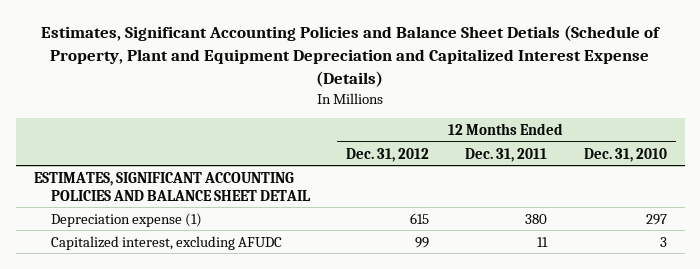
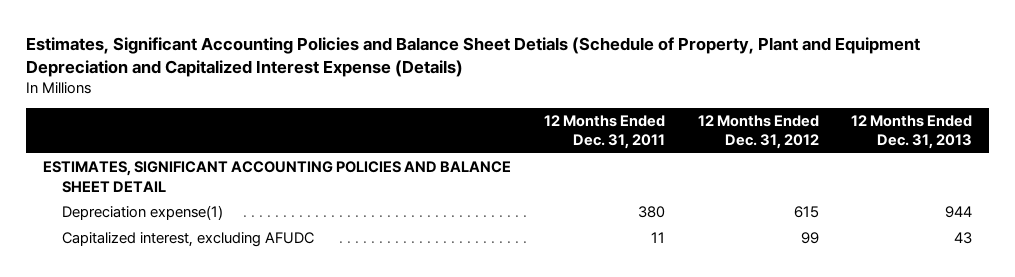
[583,147,667,162] Dec. 31, 2010 -> none
none -> [851,115,973,150] 12 Months Ended Dec. 31, 2013
[50,212,202,227] Depreciation expense (1) -> [61,205,223,221] Depreciation expense(1)

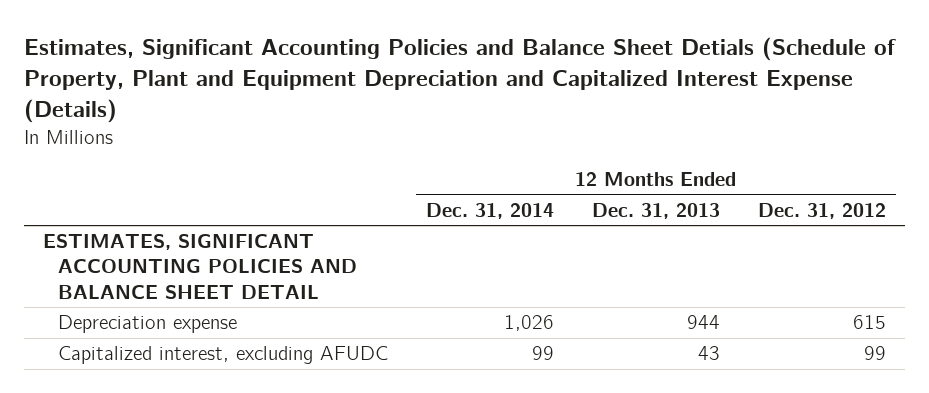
[543,115,665,150] 12 Months Ended Dec. 31, 2011 -> none
none -> [425,202,554,219] Dec. 31, 2014
[61,205,223,221] Depreciation expense(1) -> [57,315,237,334] Depreciation expense

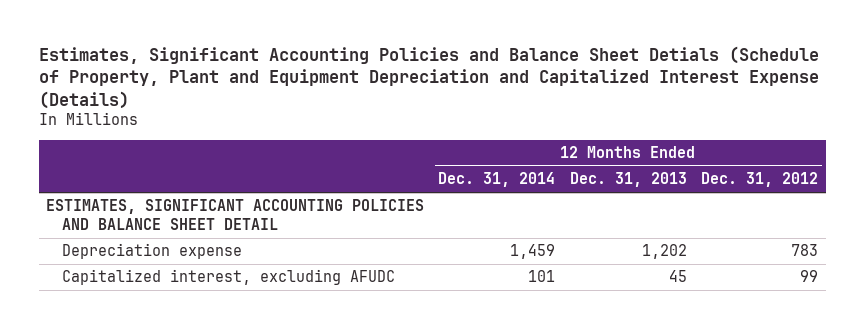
[503,315,554,332] 1,026 -> [510,244,556,260] 1,459
[686,315,720,330] 944 -> [641,244,687,260] 1,202
[853,315,887,330] 615 -> [791,244,819,257] 783
[531,346,554,361] 99 -> [528,270,556,283] 101
[697,346,720,361] 43 -> [668,270,687,283] 45

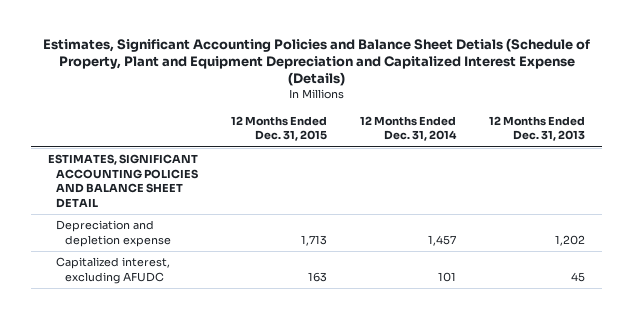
[701,172,819,188] Dec. 31, 2012 -> none
none -> [231,115,328,142] 12 Months Ended Dec. 31, 2015
[61,243,242,260] Depreciation expense -> [56,220,171,247] Depreciation and depletion expense
[510,244,556,260] 1,459 -> [428,234,457,246] 1,457

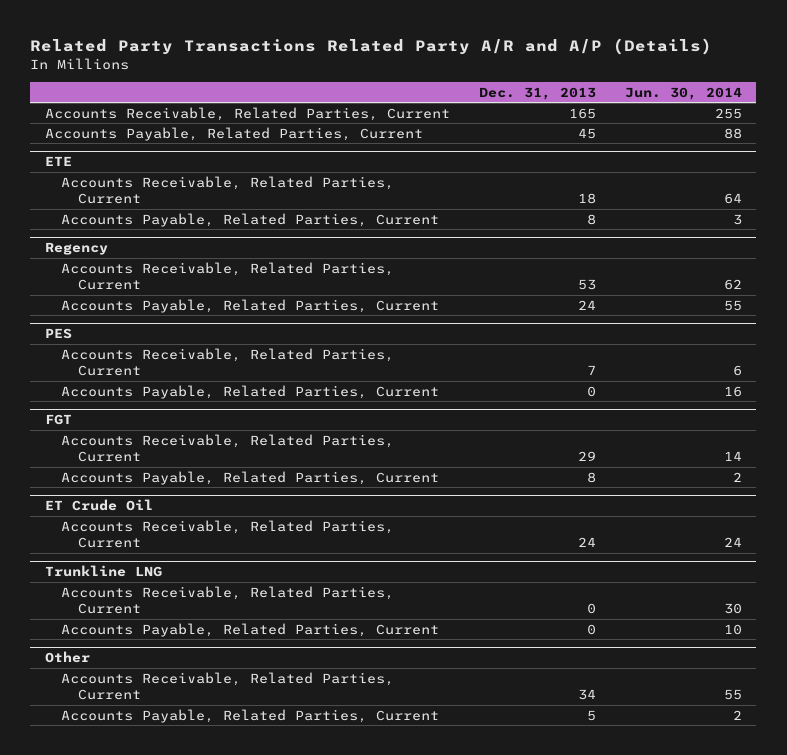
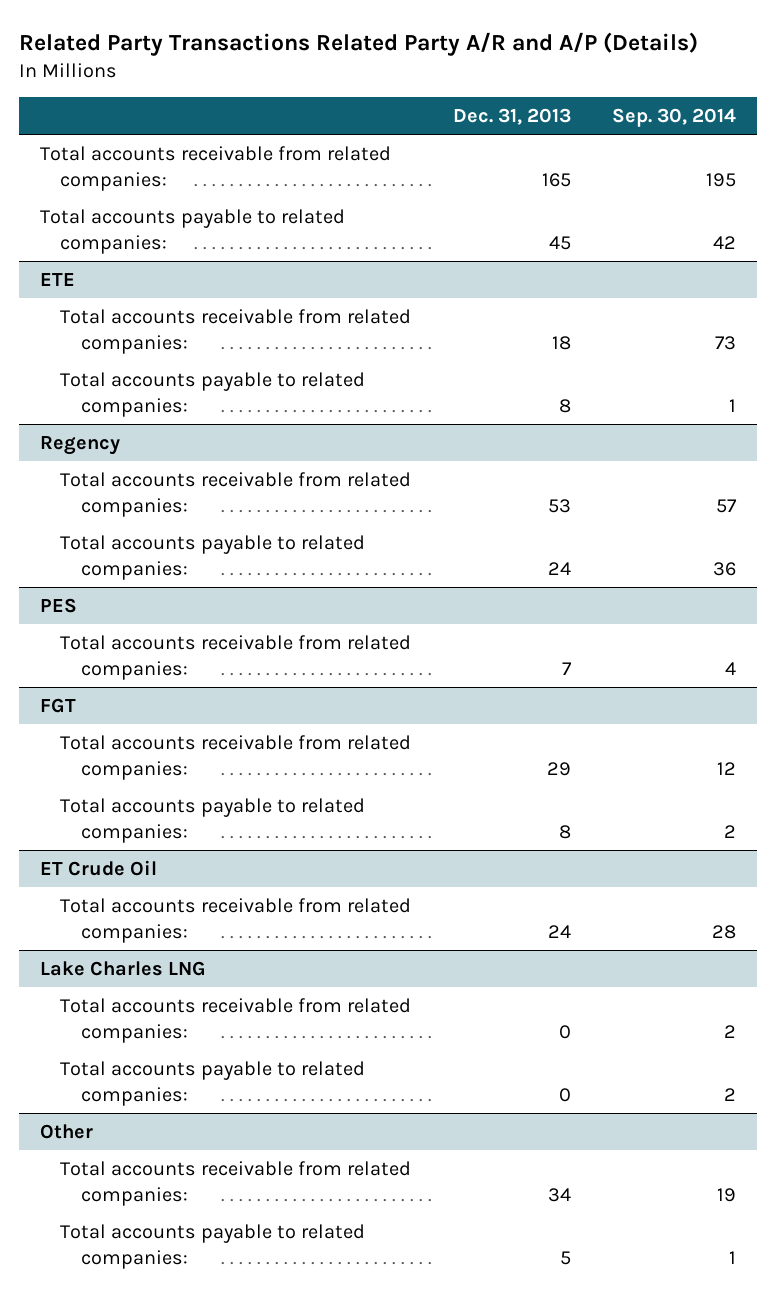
[624,86,742,100] Jun. 30, 2014 -> none
none -> [612,108,737,128] Sep. 30, 2014
[44,106,450,121] Accounts Receivable, Related Parties, Current -> [39,145,391,191] Total accounts receivable from related companies:
[44,126,423,141] Accounts Payable, Related Parties, Current -> [39,208,345,254] Total accounts payable to related companies:
[61,175,395,205] Accounts Receivable, Related Parties, Current -> [60,308,412,354] Total accounts receivable from related companies:
[61,212,440,227] Accounts Payable, Related Parties, Current -> [60,371,366,417] Total accounts payable to related companies:
[61,261,395,291] Accounts Receivable, Related Parties, Current -> [60,471,412,517] Total accounts receivable from related companies:
[61,298,440,313] Accounts Payable, Related Parties, Current -> [60,534,366,580] Total accounts payable to related companies:
[61,384,440,399] Accounts Payable, Related Parties, Current -> none
[61,347,395,377] Accounts Receivable, Related Parties, Current -> [60,634,412,680] Total accounts receivable from related companies:
[61,433,395,463] Accounts Receivable, Related Parties, Current -> [60,734,412,780] Total accounts receivable from related companies:
[61,470,440,485] Accounts Payable, Related Parties, Current -> [60,797,366,843] Total accounts payable to related companies:
[44,565,162,578] Trunkline LNG -> none
[61,519,395,549] Accounts Receivable, Related Parties, Current -> [60,897,412,943] Total accounts receivable from related companies:
none -> [39,960,206,976] Lake Charles LNG
[61,585,395,615] Accounts Receivable, Related Parties, Current -> [60,997,412,1043] Total accounts receivable from related companies:
[61,622,440,637] Accounts Payable, Related Parties, Current -> [60,1060,366,1106] Total accounts payable to related companies:
[61,671,395,701] Accounts Receivable, Related Parties, Current -> [60,1160,412,1206] Total accounts receivable from related companies:
[61,708,440,723] Accounts Payable, Related Parties, Current -> [60,1223,366,1269] Total accounts payable to related companies:

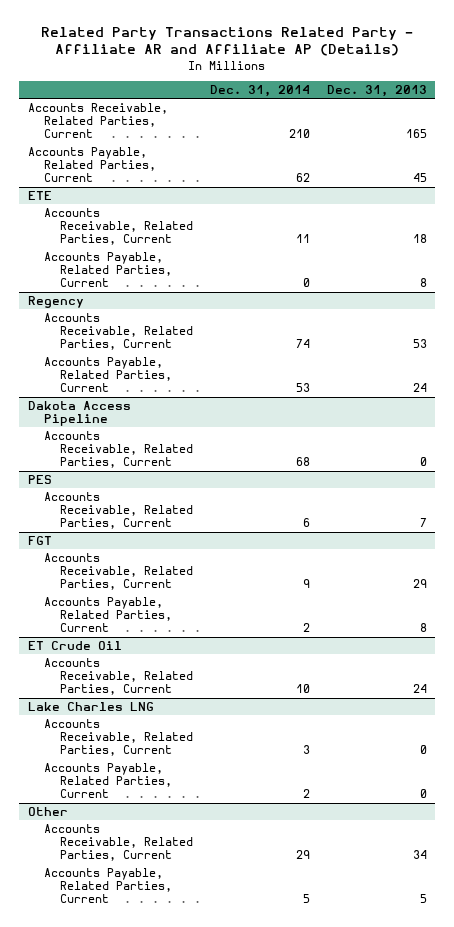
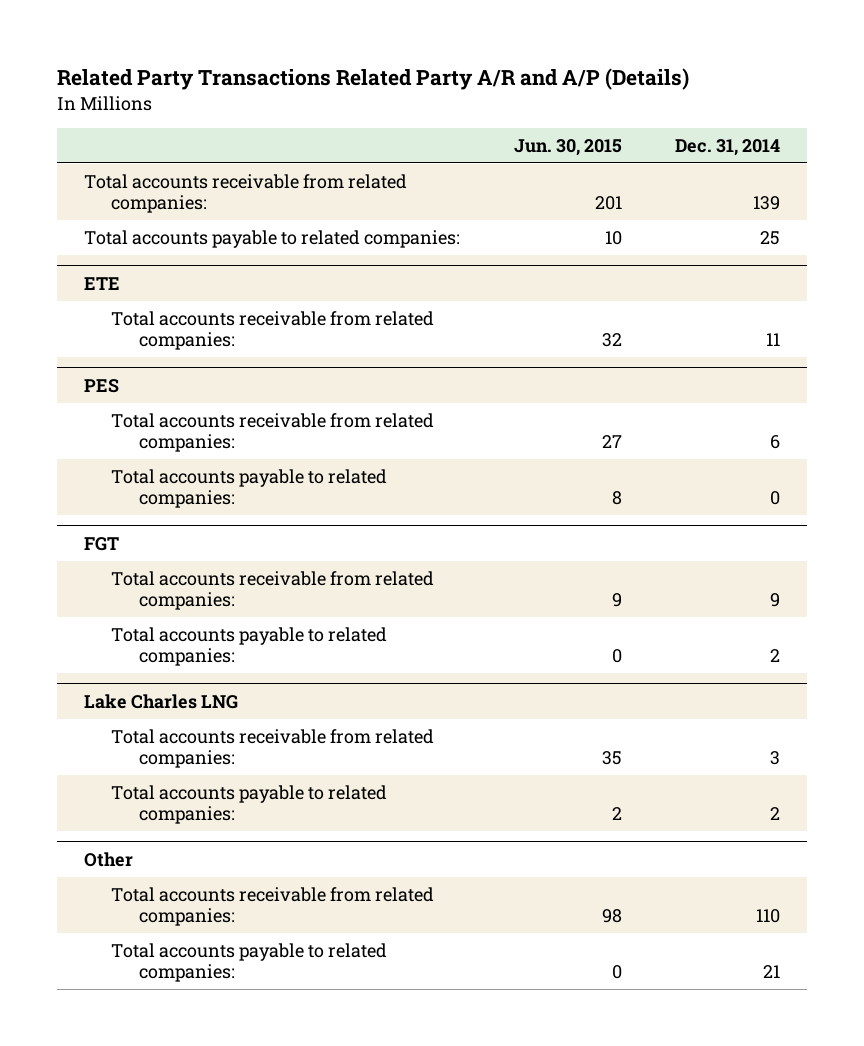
[41,26,414,57] Related Party Transactions Related Party - Affiliate AR and Affiliate AP (Details) -> [57,68,690,91] Related Party Transactions Related Party A/R and A/P (Details)
[326,84,427,97] Dec. 31, 2013 -> none
none -> [513,138,622,156] Jun. 30, 2015
[27,102,168,139] Accounts Receivable, Related Parties, Current -> [83,173,407,214] Total accounts receivable from related companies:
[288,129,310,139] 210 -> [753,196,781,211] 139
[27,146,156,183] Accounts Payable, Related Parties, Current -> [83,229,460,248] Total accounts payable to related companies:
[295,173,310,183] 62 -> [760,230,781,245] 25
[43,251,172,288] Accounts Payable, Related Parties, Current -> none
[27,295,84,308] Regency -> none
[43,312,193,351] Accounts Receivable, Related Parties, Current -> none
[43,356,172,393] Accounts Payable, Related Parties, Current -> none
[27,400,131,427] Dakota Access Pipeline -> none
[43,430,193,469] Accounts Receivable, Related Parties, Current -> none
[43,207,193,246] Accounts Receivable, Related Parties, Current -> [111,310,435,351] Total accounts receivable from related companies:
[43,491,193,530] Accounts Receivable, Related Parties, Current -> [111,412,435,453] Total accounts receivable from related companies:
none -> [111,468,388,509] Total accounts payable to related companies:
[27,640,122,650] ET Crude Oil -> none
[43,657,193,696] Accounts Receivable, Related Parties, Current -> none
[43,552,193,591] Accounts Receivable, Related Parties, Current -> [111,570,435,611] Total accounts receivable from related companies:
[43,596,172,633] Accounts Payable, Related Parties, Current -> [111,626,388,667] Total accounts payable to related companies:
[43,718,193,757] Accounts Receivable, Related Parties, Current -> [111,728,435,769] Total accounts receivable from related companies:
[43,762,172,799] Accounts Payable, Related Parties, Current -> [111,784,388,825] Total accounts payable to related companies:
[43,823,193,862] Accounts Receivable, Related Parties, Current -> [111,886,435,927] Total accounts receivable from related companies:
[295,850,310,860] 29 -> [756,909,781,924] 110
[43,867,172,904] Accounts Payable, Related Parties, Current -> [111,942,388,983] Total accounts payable to related companies:
[302,894,310,904] 5 -> [763,965,781,979] 21

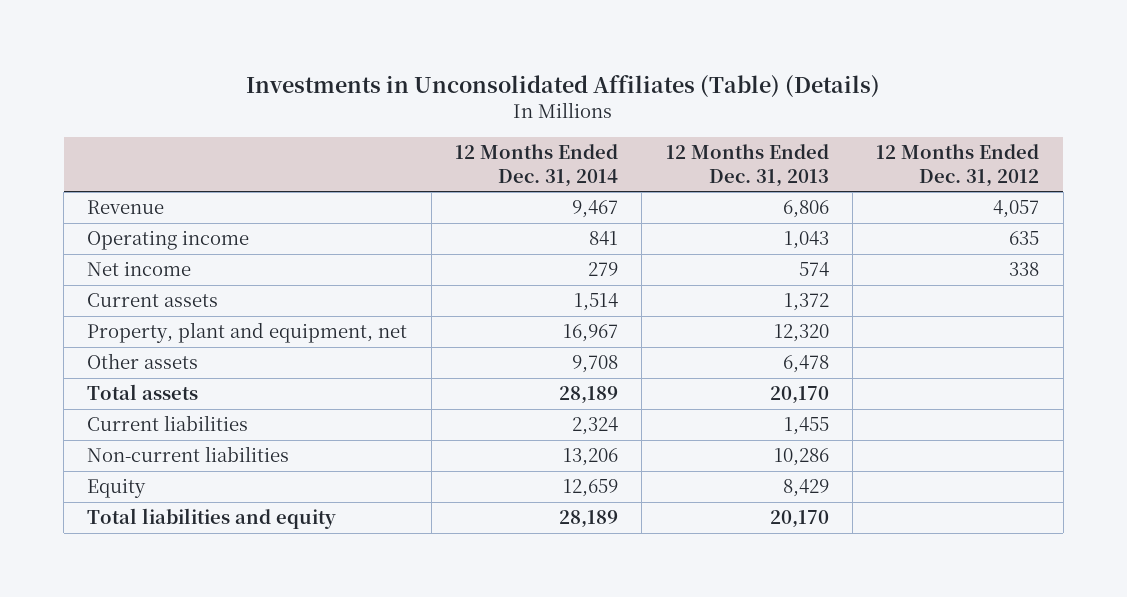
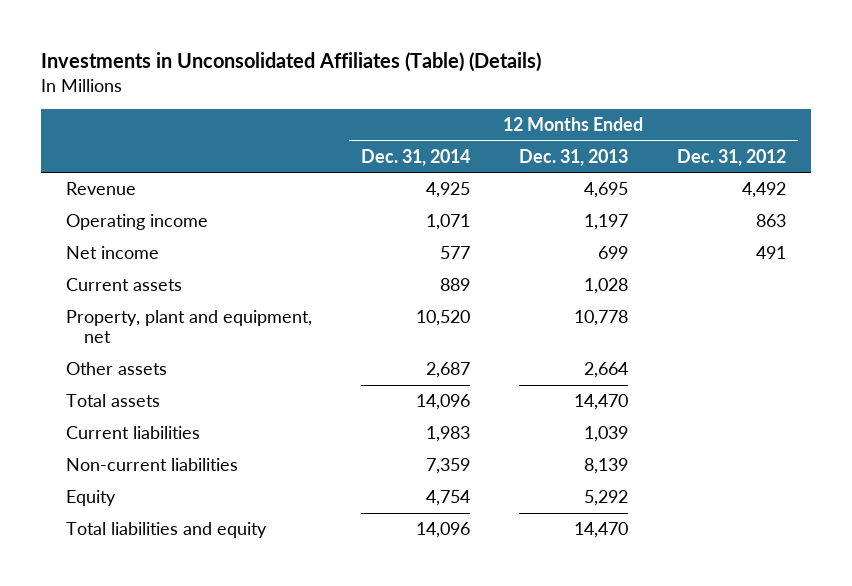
[572,200,619,219] 9,467 -> [425,182,470,199] 4,925
[782,200,829,219] 6,806 -> [583,182,628,199] 4,695
[993,200,1040,219] 4,057 -> [742,182,787,199] 4,492
[589,231,619,246] 841 -> [425,214,470,231] 1,071
[783,231,829,250] 1,043 -> [583,214,628,231] 1,197
[1009,231,1040,246] 635 -> [756,214,787,228] 863
[588,262,619,277] 279 -> [439,246,470,260] 577
[798,262,829,277] 574 -> [597,246,628,260] 699
[1009,262,1040,277] 338 -> [756,246,787,260] 491
[574,293,619,312] 1,514 -> [439,278,470,292] 889
[783,293,829,312] 1,372 -> [583,278,628,295] 1,028
[563,324,619,343] 16,967 -> [415,310,470,327] 10,520
[773,324,829,343] 12,320 -> [573,310,628,327] 10,778
[572,355,619,374] 9,708 -> [425,362,470,379] 2,687
[782,355,829,374] 6,478 -> [583,362,628,379] 2,664
[559,386,619,405] 28,189 -> [415,394,470,411] 14,096
[769,386,829,405] 20,170 -> [573,394,628,411] 14,470
[572,417,619,436] 2,324 -> [425,426,470,443] 1,983
[783,417,829,436] 1,455 -> [583,426,628,443] 1,039
[563,448,619,467] 13,206 -> [425,458,470,475] 7,359
[773,448,829,467] 10,286 -> [583,458,628,475] 8,139
[563,479,619,498] 12,659 -> [425,490,470,507] 4,754
[782,479,829,498] 8,429 -> [583,490,628,507] 5,292
[559,510,619,529] 28,189 -> [415,522,470,539] 14,096
[769,510,829,529] 20,170 -> [573,522,628,539] 14,470

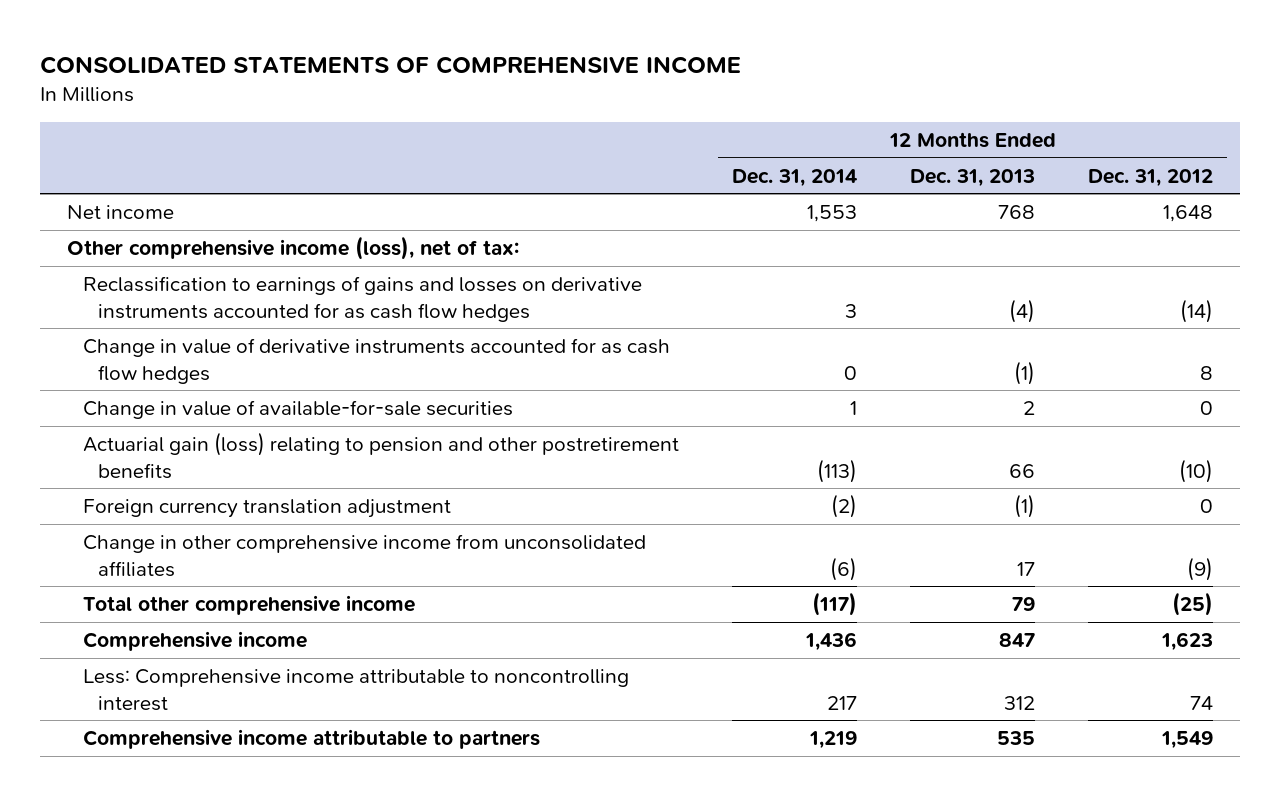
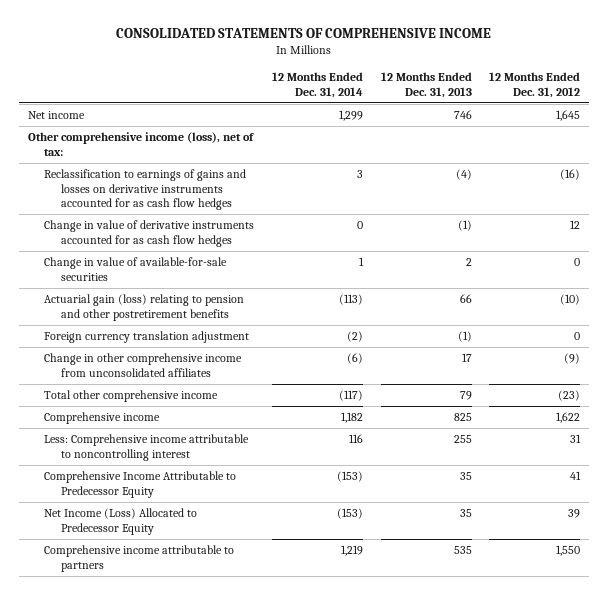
[806,204,857,222] 1,553 -> [339,110,364,122] 1,299
[998,204,1036,219] 768 -> [453,110,472,120] 746
[1163,204,1214,222] 1,648 -> [556,110,581,122] 1,645
[1180,298,1214,323] (14) -> [560,169,581,181] (16)
[1200,365,1214,380] 8 -> [570,220,581,230] 12
[1172,591,1214,616] (25) -> [558,390,581,402] (23)
[804,631,857,651] 1,436 -> [341,412,364,424] 1,182
[999,632,1036,647] 847 -> [453,413,472,422] 825
[1161,631,1214,651] 1,623 -> [556,412,581,424] 1,622
[826,695,857,710] 217 -> [349,434,364,444] 116
[1004,695,1036,710] 312 -> [453,435,472,444] 255
[1190,695,1214,710] 74 -> [570,434,582,444] 31
none -> [44,471,237,498] Comprehensive Income Attributable to Predecessor Equity
none -> [44,508,198,535] Net Income (Loss) Allocated to Predecessor Equity
[1161,730,1214,749] 1,549 -> [556,545,581,557] 1,550

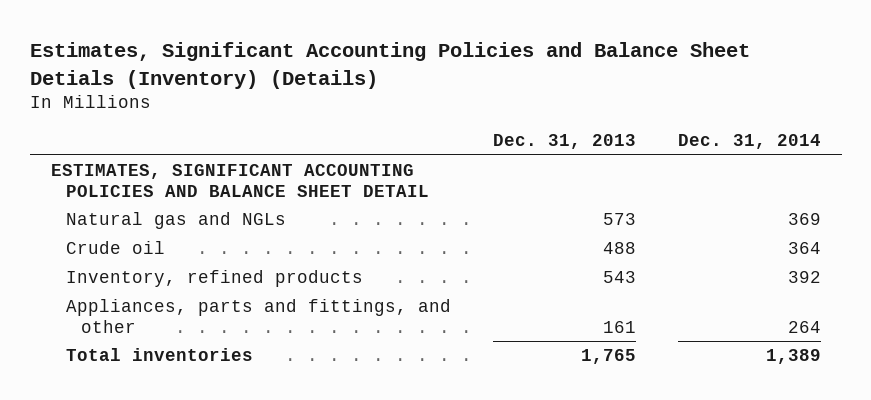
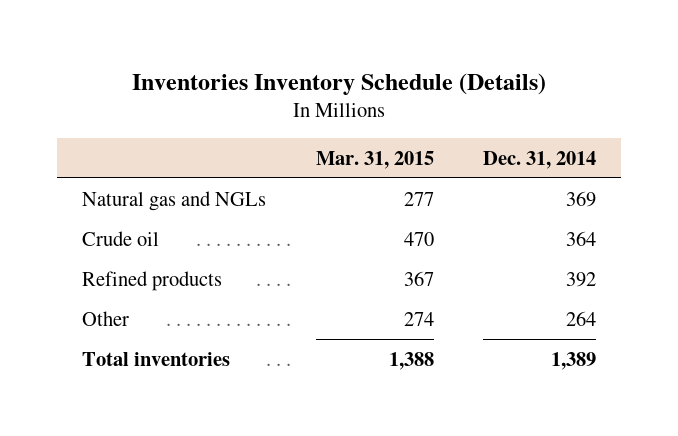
[29,42,750,89] Estimates, Significant Accounting Policies and Balance Sheet Detials (Inventory) (Details) -> [132,72,547,95] Inventories Inventory Schedule (Details)
[492,134,636,150] Dec. 31, 2013 -> none
none -> [315,150,434,169] Mar. 31, 2015
[50,164,429,197] ESTIMATES, SIGNIFICANT ACCOUNTING POLICIES AND BALANCE SHEET DETAIL -> none
[65,270,363,288] Inventory, refined products -> [82,270,223,291] Refined products
[65,299,451,333] Appliances, parts and fittings, and other -> [82,310,130,326] Other

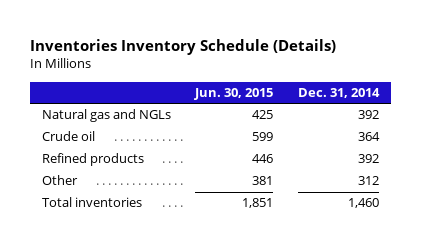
[315,150,434,169] Mar. 31, 2015 -> none
none -> [194,88,274,101] Jun. 30, 2015
[566,190,597,207] 369 -> [357,110,379,120] 392
[566,310,597,326] 264 -> [357,176,379,186] 312
[551,351,597,370] 1,389 -> [347,198,379,209] 1,460

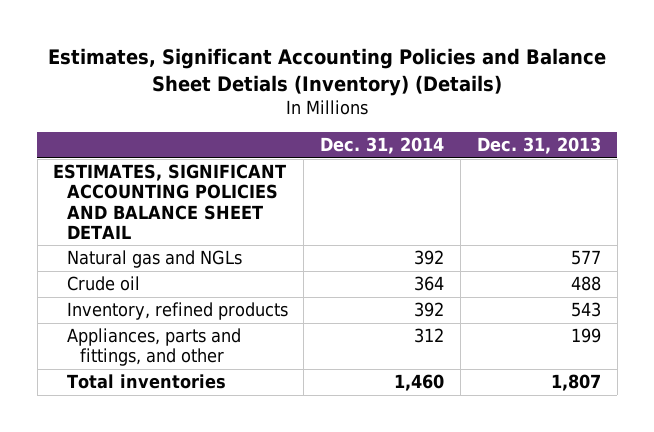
[30,38,337,55] Inventories Inventory Schedule (Details) -> [48,47,607,96] Estimates, Significant Accounting Policies and Balance Sheet Detials (Inventory) (Details)
[194,88,274,101] Jun. 30, 2015 -> none
none -> [476,136,601,154] Dec. 31, 2013
none -> [53,164,287,239] ESTIMATES, SIGNIFICANT ACCOUNTING POLICIES AND BALANCE SHEET DETAIL
[42,153,145,167] Refined products -> [66,302,288,321] Inventory, refined products
[42,175,79,186] Other -> [66,328,241,367] Appliances, parts and fittings, and other

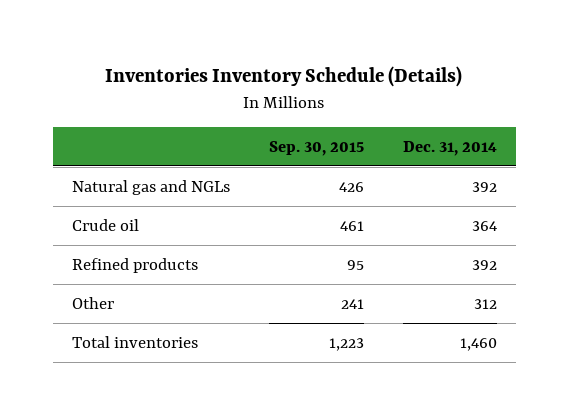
[48,47,607,96] Estimates, Significant Accounting Policies and Balance Sheet Detials (Inventory) (Details) -> [105,66,463,88] Inventories Inventory Schedule (Details)
[476,136,601,154] Dec. 31, 2013 -> none
none -> [268,140,364,156] Sep. 30, 2015
[53,164,287,239] ESTIMATES, SIGNIFICANT ACCOUNTING POLICIES AND BALANCE SHEET DETAIL -> none
[66,302,288,321] Inventory, refined products -> [72,257,199,273] Refined products
[66,328,241,367] Appliances, parts and fittings, and other -> [72,296,115,309] Other

